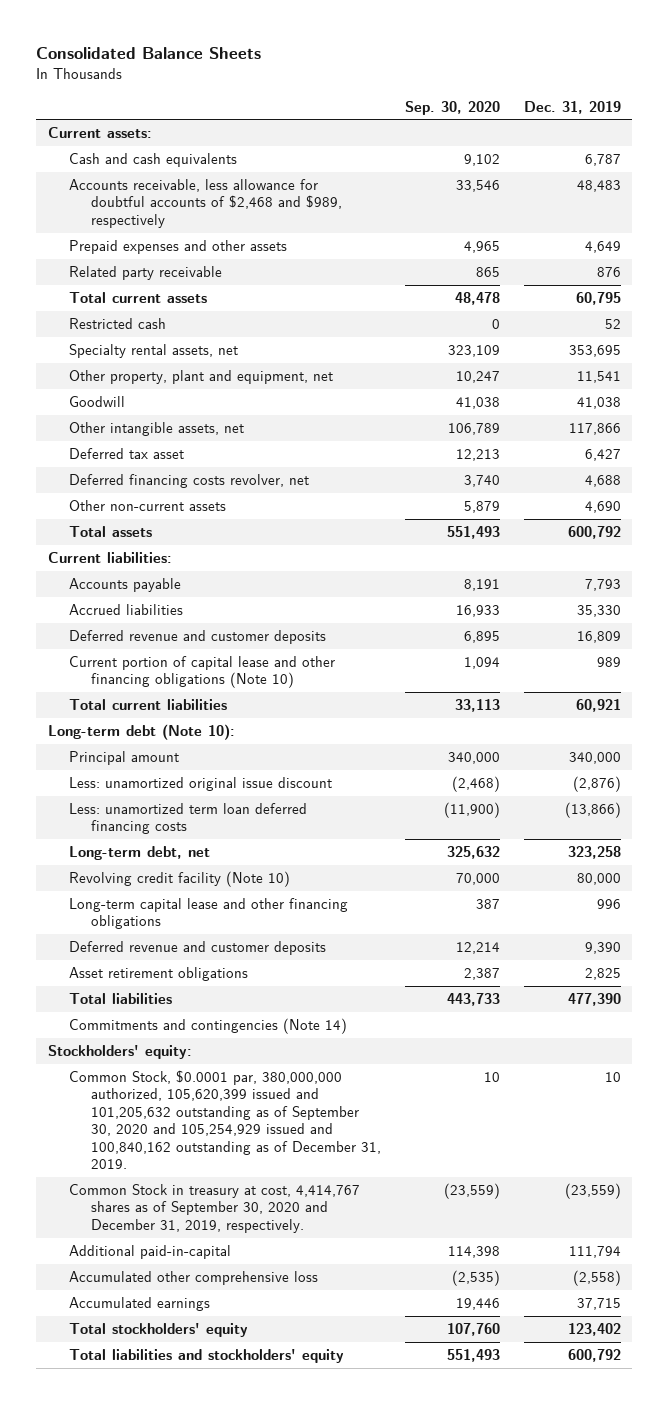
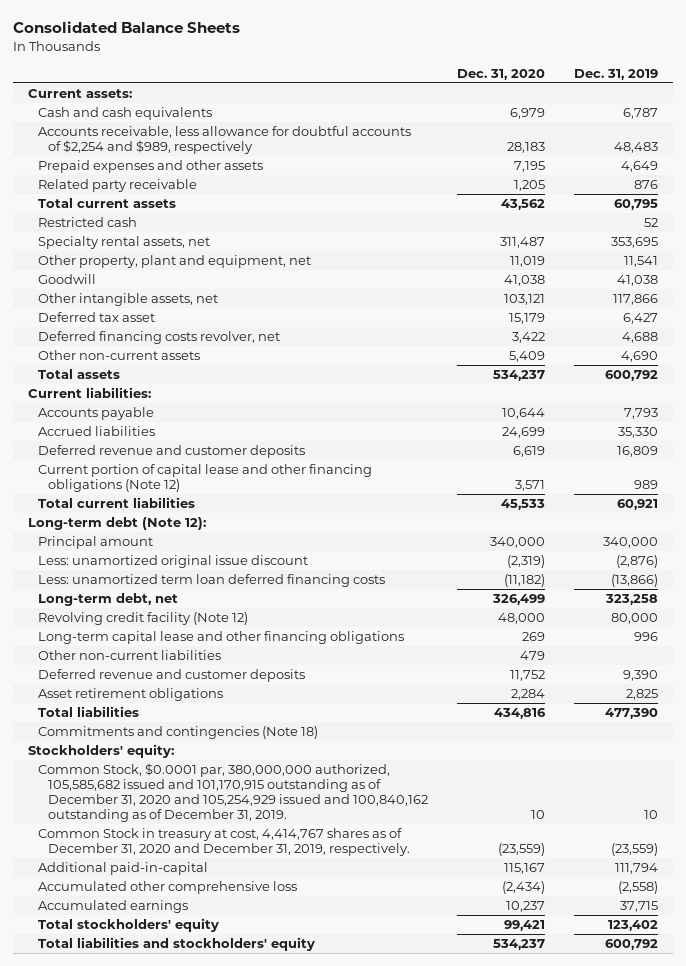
[404,100,500,115] Sep. 30, 2020 -> none
none -> [457,68,546,80] Dec. 31, 2020
[69,179,343,228] Accounts receivable, less allowance for doubtful accounts of $2,468 and $989, respectively -> [37,125,411,155] Accounts receivable, less allowance for doubtful accounts of $2,254 and $989, respectively
[69,656,336,689] Current portion of capital lease and other financing obligations (Note 10) -> [37,463,372,493] Current portion of capital lease and other financing obligations (Note 12)
[47,724,235,741] Long-term debt (Note 10): -> [27,516,206,530] Long-term debt (Note 12):
[69,871,291,888] Revolving credit facility (Note 10) -> [37,611,248,625] Revolving credit facility (Note 12)
none -> [37,649,221,660] Other non-current liabilities
[69,1018,348,1035] Commitments and contingencies (Note 14) -> [37,725,318,739] Commitments and contingencies (Note 18)
[69,1070,382,1169] Common Stock, $0.0001 par, 380,000,000 authorized, 105,620,399 issued and 101,205,632 outstanding as of September 30, 2020 and 105,254,929 issued and 100,840,162 outstanding as of December 31, 2019. -> [37,762,429,823] Common Stock, $0.0001 par, 380,000,000 authorized, 105,585,682 issued and 101,170,915 outstanding as of December 31, 2020 and 105,254,929 issued and 100,840,162 outstanding as of December 31, 2019.
[69,1184,361,1233] Common Stock in treasury at cost, 4,414,767 shares as of September 30, 2020 and December 31, 2019, respectively. -> [37,827,411,857] Common Stock in treasury at cost, 4,414,767 shares as of December 31, 2020 and December 31, 2019, respectively.

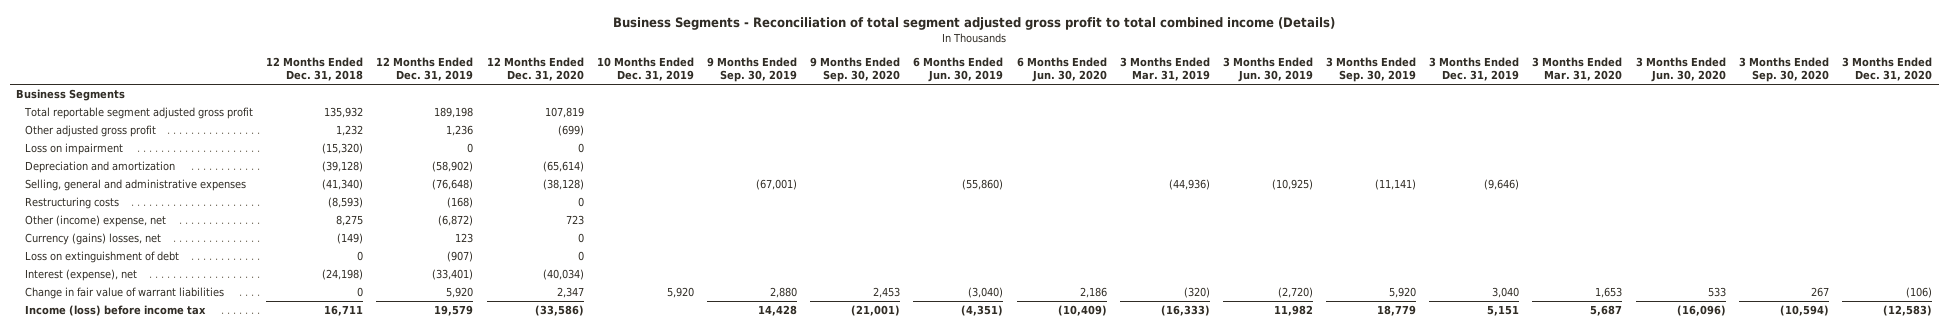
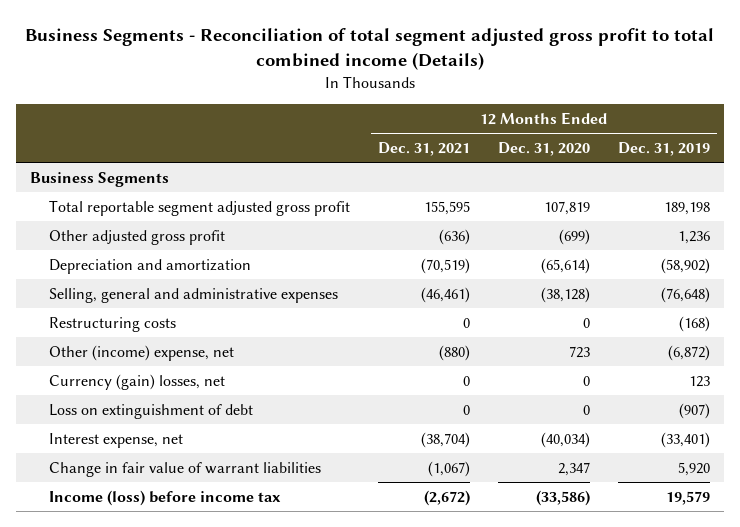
[266,57,364,82] 12 Months Ended Dec. 31, 2018 -> none
[596,57,694,82] 10 Months Ended Dec. 31, 2019 -> none
[706,57,797,83] 9 Months Ended Sep. 30, 2019 -> none
[810,57,901,83] 9 Months Ended Sep. 30, 2020 -> none
[913,57,1004,83] 6 Months Ended Jun. 30, 2019 -> none
[1016,57,1107,83] 6 Months Ended Jun. 30, 2020 -> none
[1119,57,1210,82] 3 Months Ended Mar. 31, 2019 -> none
[1222,57,1313,83] 3 Months Ended Jun. 30, 2019 -> none
[1326,57,1417,83] 3 Months Ended Sep. 30, 2019 -> none
[1429,57,1520,82] 3 Months Ended Dec. 31, 2019 -> none
[1532,57,1623,82] 3 Months Ended Mar. 31, 2020 -> none
[1635,57,1726,83] 3 Months Ended Jun. 30, 2020 -> none
[1738,57,1829,83] 3 Months Ended Sep. 30, 2020 -> none
[1842,57,1933,82] 3 Months Ended Dec. 31, 2020 -> none
none -> [377,142,470,157] Dec. 31, 2021
[25,143,124,156] Loss on impairment -> none
[25,233,162,246] Currency (gains) losses, net -> [48,373,225,390] Currency (gain) losses, net
[25,269,138,282] Interest (expense), net -> [48,432,183,448] Interest expense, net

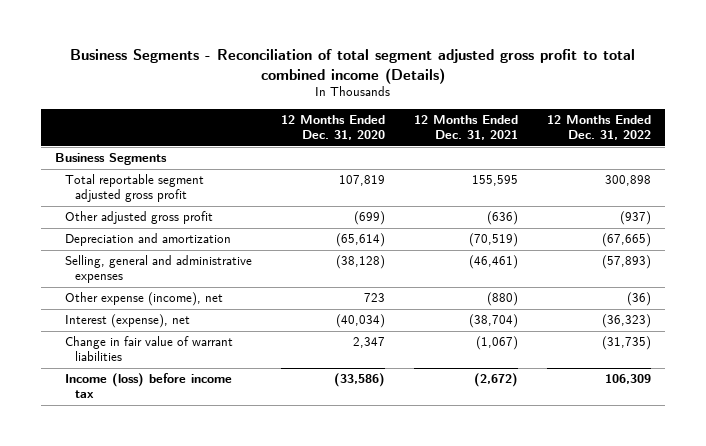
[617,142,710,157] Dec. 31, 2019 -> none
none -> [546,115,651,140] 12 Months Ended Dec. 31, 2022
[48,316,176,332] Restructuring costs -> none
[48,373,225,390] Currency (gain) losses, net -> none
[48,403,253,419] Loss on extinguishment of debt -> none
[48,344,234,361] Other (income) expense, net -> [65,292,224,307] Other expense (income), net
[48,432,183,448] Interest expense, net -> [65,314,191,329] Interest (expense), net

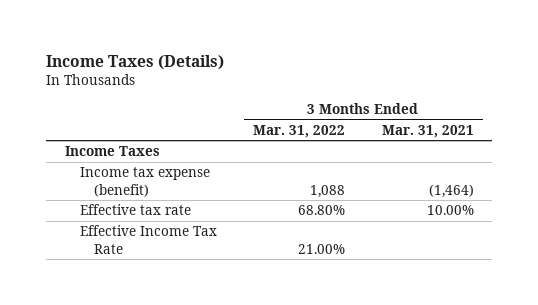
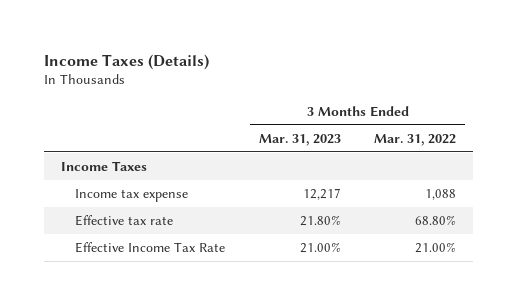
[381,124,474,138] Mar. 31, 2021 -> none
none -> [258,133,341,146] Mar. 31, 2023
[79,167,210,197] Income tax expense (benefit) -> [75,188,189,202] Income tax expense

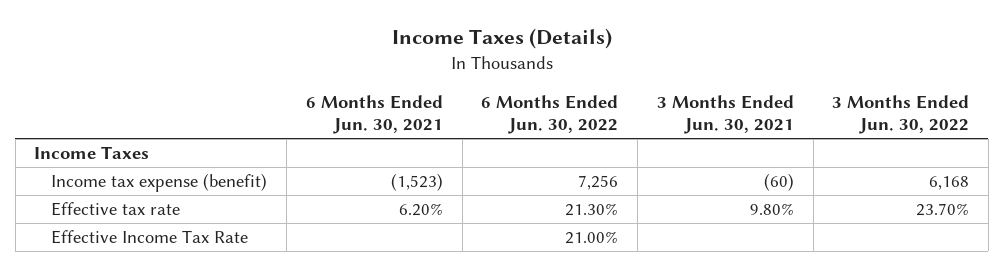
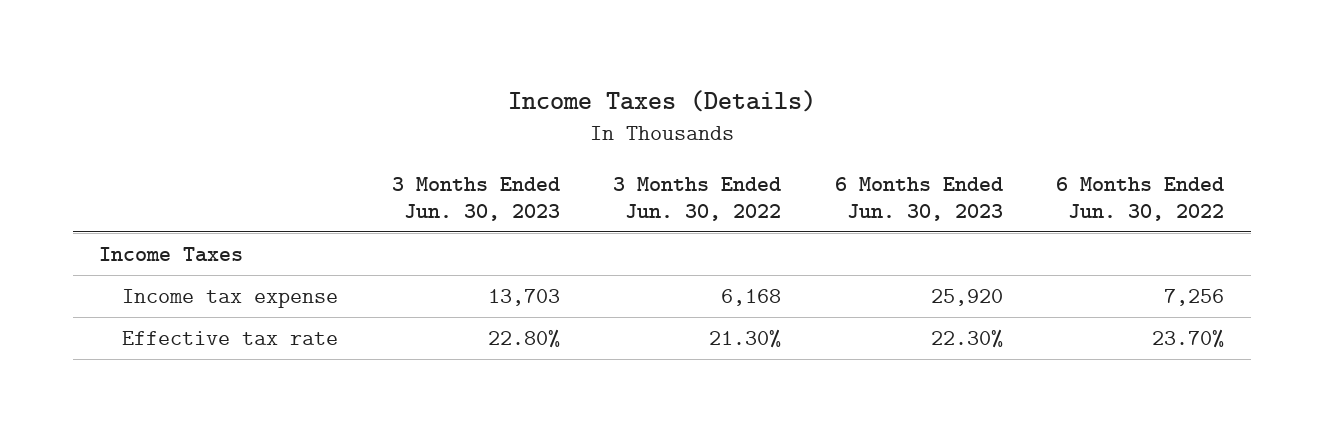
[305,95,443,135] 6 Months Ended Jun. 30, 2021 -> none
[656,95,794,135] 3 Months Ended Jun. 30, 2021 -> none
none -> [391,176,560,221] 3 Months Ended Jun. 30, 2023
none -> [834,176,1003,221] 6 Months Ended Jun. 30, 2023
[51,230,249,245] Effective Income Tax Rate -> none
[51,173,268,193] Income tax expense (benefit) -> [122,288,339,308] Income tax expense
[565,203,619,217] 21.30% -> [1152,328,1225,348] 23.70%
[916,203,970,217] 23.70% -> [709,328,782,348] 21.30%

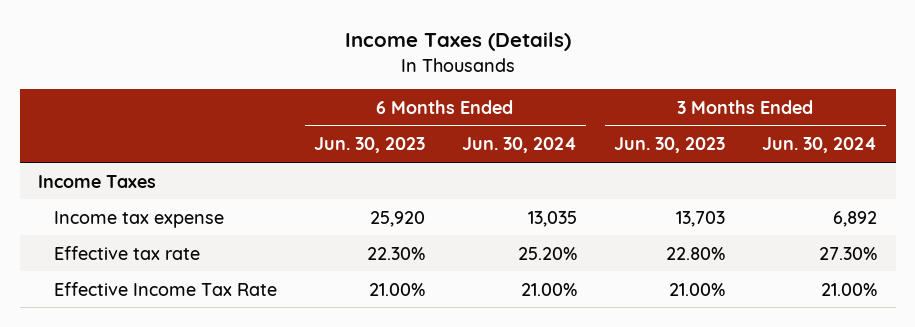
[613,176,782,221] 3 Months Ended Jun. 30, 2022 -> none
[1056,176,1225,221] 6 Months Ended Jun. 30, 2022 -> none
none -> [461,137,577,154] Jun. 30, 2024
none -> [762,137,878,154] Jun. 30, 2024
none -> [53,281,277,296] Effective Income Tax Rate

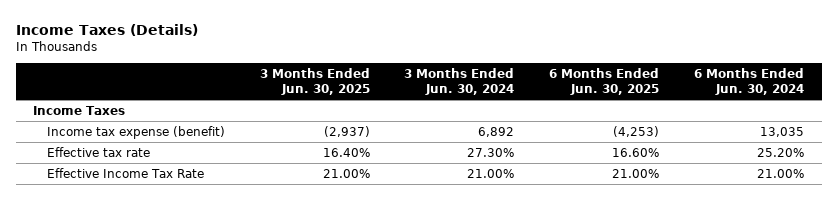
[313,137,425,154] Jun. 30, 2023 -> none
[613,137,725,154] Jun. 30, 2023 -> none
none -> [259,68,370,95] 3 Months Ended Jun. 30, 2025
none -> [549,68,660,95] 6 Months Ended Jun. 30, 2025
[53,210,224,228] Income tax expense -> [46,125,225,139] Income tax expense (benefit)

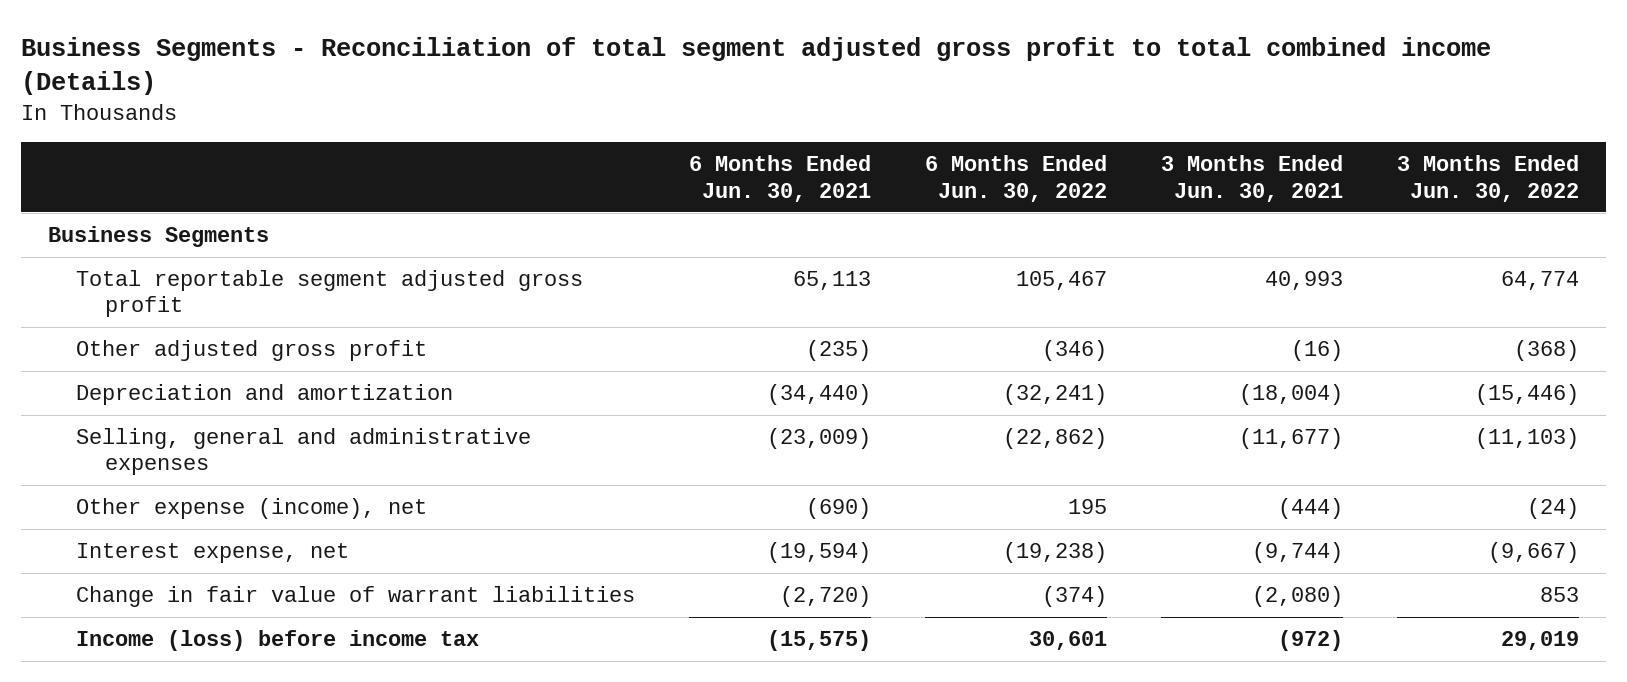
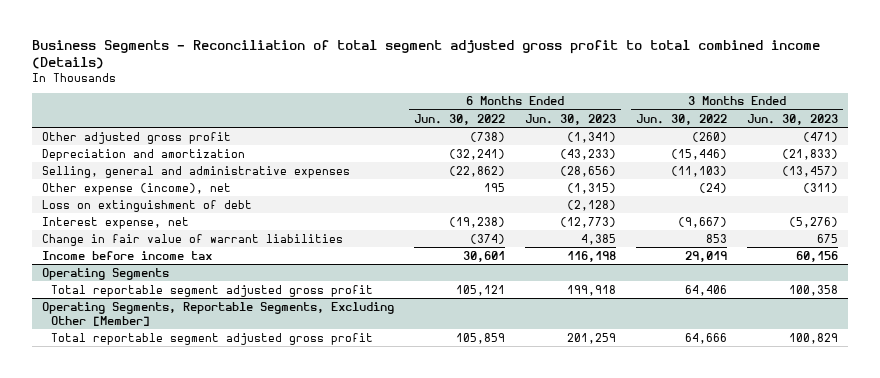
[689,155,872,202] 6 Months Ended Jun. 30, 2021 -> none
[1161,155,1344,202] 3 Months Ended Jun. 30, 2021 -> none
none -> [525,113,617,125] Jun. 30, 2023
none -> [747,113,839,125] Jun. 30, 2023
[48,226,270,248] Business Segments -> none
[76,270,584,318] Total reportable segment adjusted gross profit -> none
[1042,340,1108,362] (346) -> [470,131,506,142] (738)
[1514,340,1580,362] (368) -> [692,131,728,142] (260)
none -> [42,199,253,212] Loss on extinguishment of debt
[76,630,480,652] Income (loss) before income tax -> [42,250,213,260] Income before income tax
none -> [42,267,170,280] Operating Segments
none -> [50,284,373,297] Total reportable segment adjusted gross profit
none -> [42,301,395,326] Operating Segments, Reportable Segments, Excluding Other [Member]
none -> [50,332,373,345] Total reportable segment adjusted gross profit

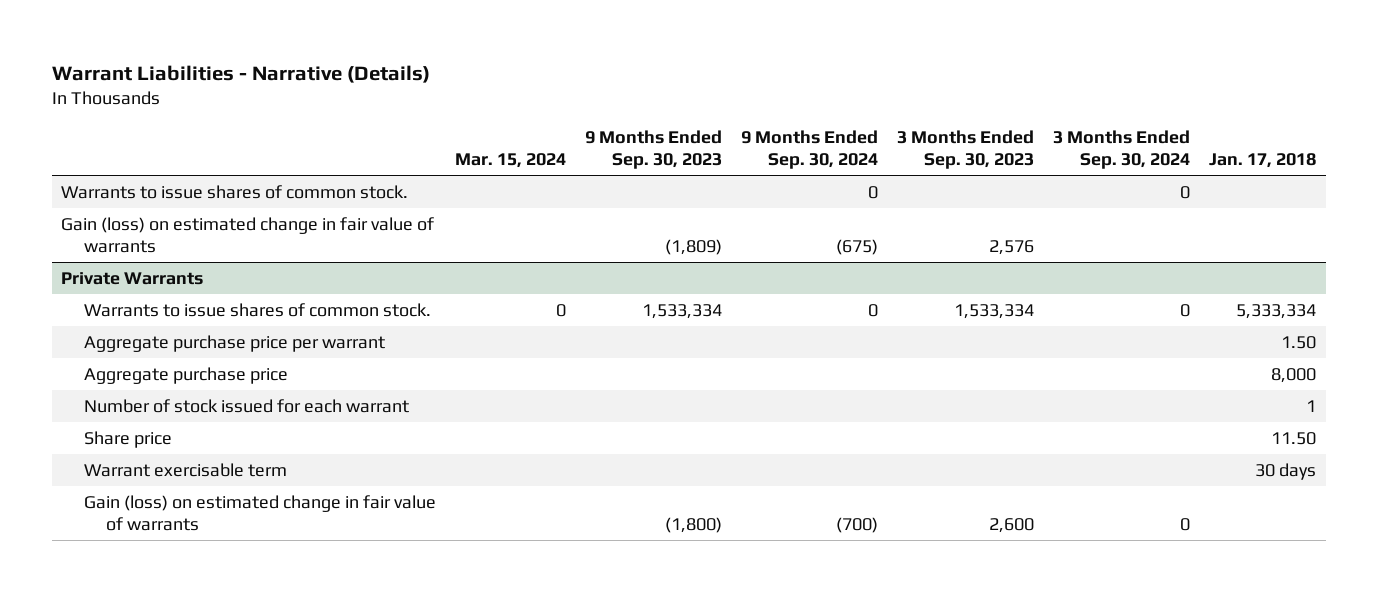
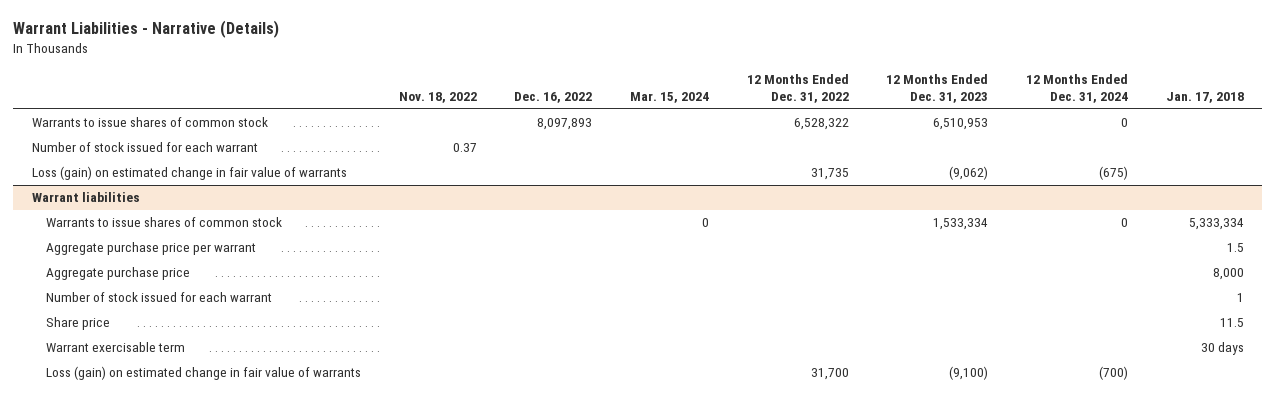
[584,130,722,170] 9 Months Ended Sep. 30, 2023 -> none
[740,130,878,170] 9 Months Ended Sep. 30, 2024 -> none
[896,130,1034,170] 3 Months Ended Sep. 30, 2023 -> none
[1053,130,1191,170] 3 Months Ended Sep. 30, 2024 -> none
none -> [398,91,477,103] Nov. 18, 2022
none -> [514,91,593,103] Dec. 16, 2022
none -> [746,73,849,103] 12 Months Ended Dec. 31, 2022
none -> [886,73,989,103] 12 Months Ended Dec. 31, 2023
none -> [1025,73,1128,103] 12 Months Ended Dec. 31, 2024
[61,184,409,199] Warrants to issue shares of common stock. -> [31,117,268,128] Warrants to issue shares of common stock
none -> [31,142,258,153] Number of stock issued for each warrant
[61,216,435,253] Gain (loss) on estimated change in fair value of warrants -> [31,166,347,181] Loss (gain) on estimated change in fair value of warrants
[61,271,204,285] Private Warrants -> [31,192,140,203] Warrant liabilities
[83,302,431,317] Warrants to issue shares of common stock. -> [45,217,282,228] Warrants to issue shares of common stock
[1281,335,1317,349] 1.50 -> [1226,243,1244,253] 1.5
[1271,431,1317,445] 11.50 -> [1219,318,1244,328] 11.5
[83,494,436,531] Gain (loss) on estimated change in fair value of warrants -> [45,366,361,381] Loss (gain) on estimated change in fair value of warrants

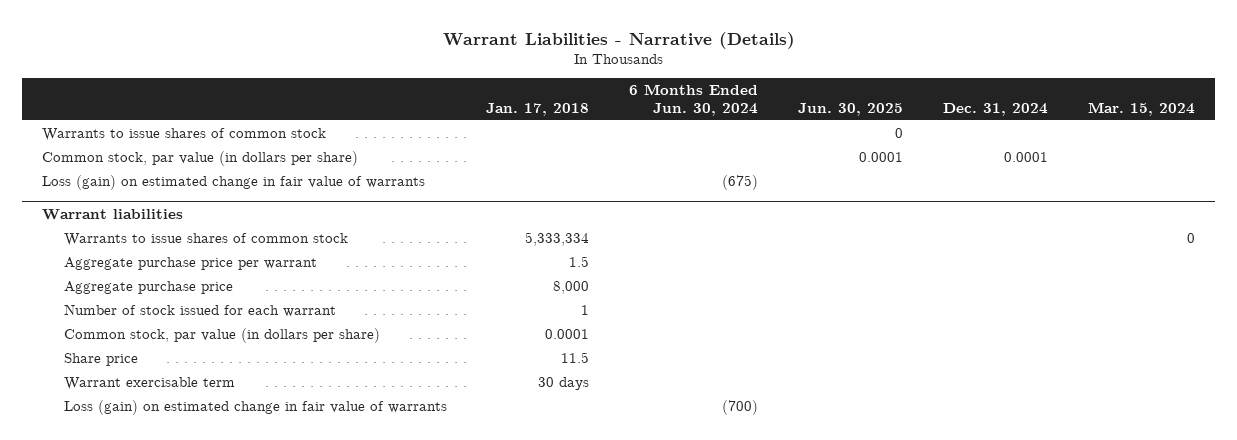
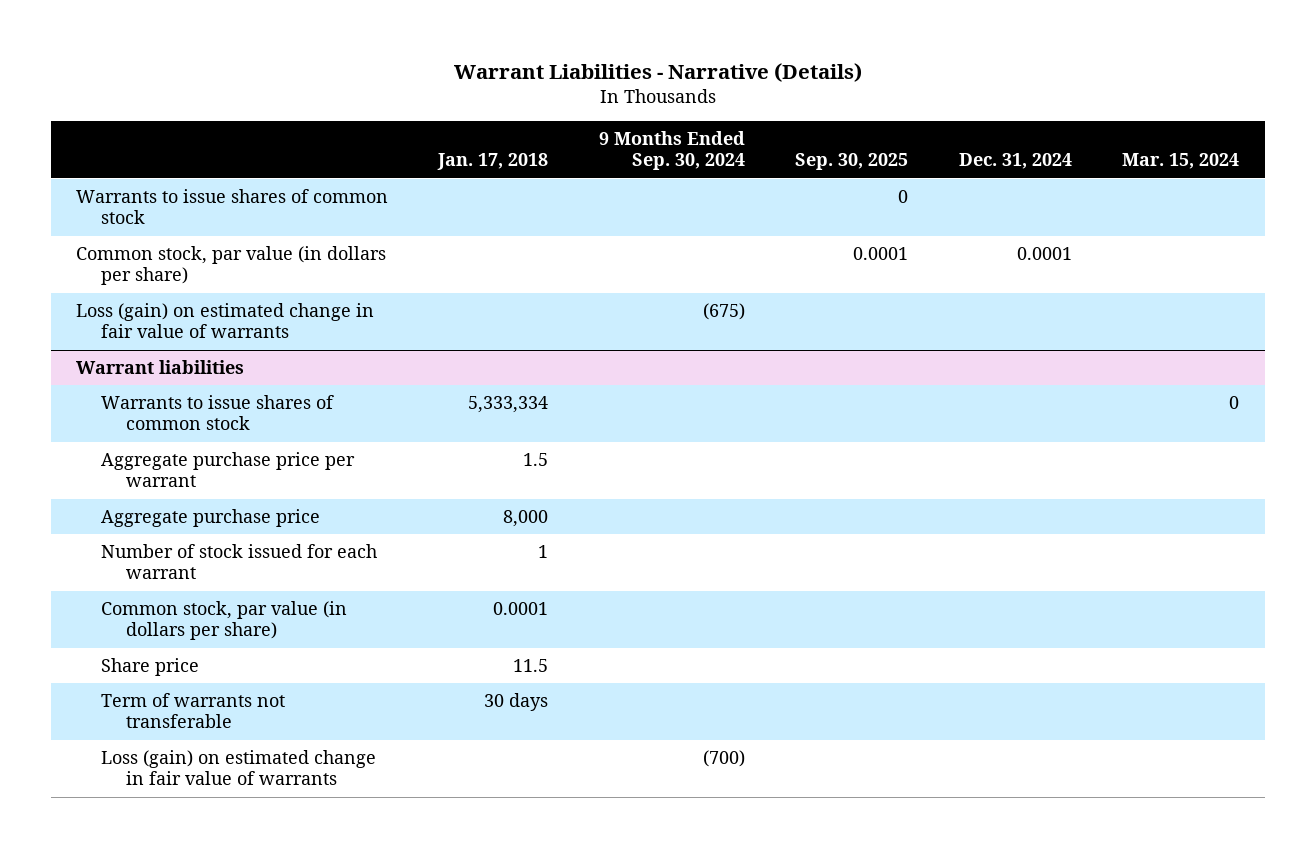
[629,84,759,116] 6 Months Ended Jun. 30, 2024 -> none
[798,102,904,116] Jun. 30, 2025 -> none
none -> [598,131,745,171] 9 Months Ended Sep. 30, 2024
none -> [795,153,909,171] Sep. 30, 2025
[63,376,235,390] Warrant exercisable term -> none
none -> [100,693,285,729] Term of warrants not transferable

